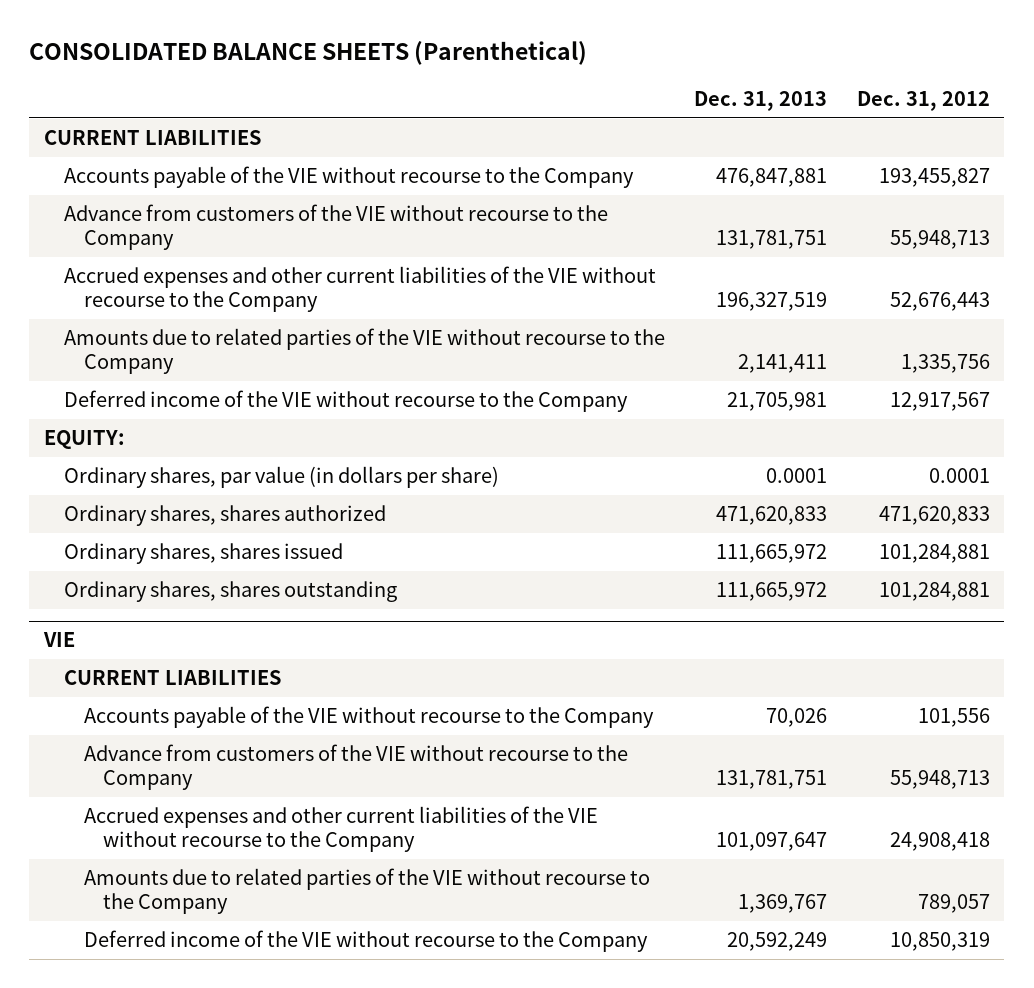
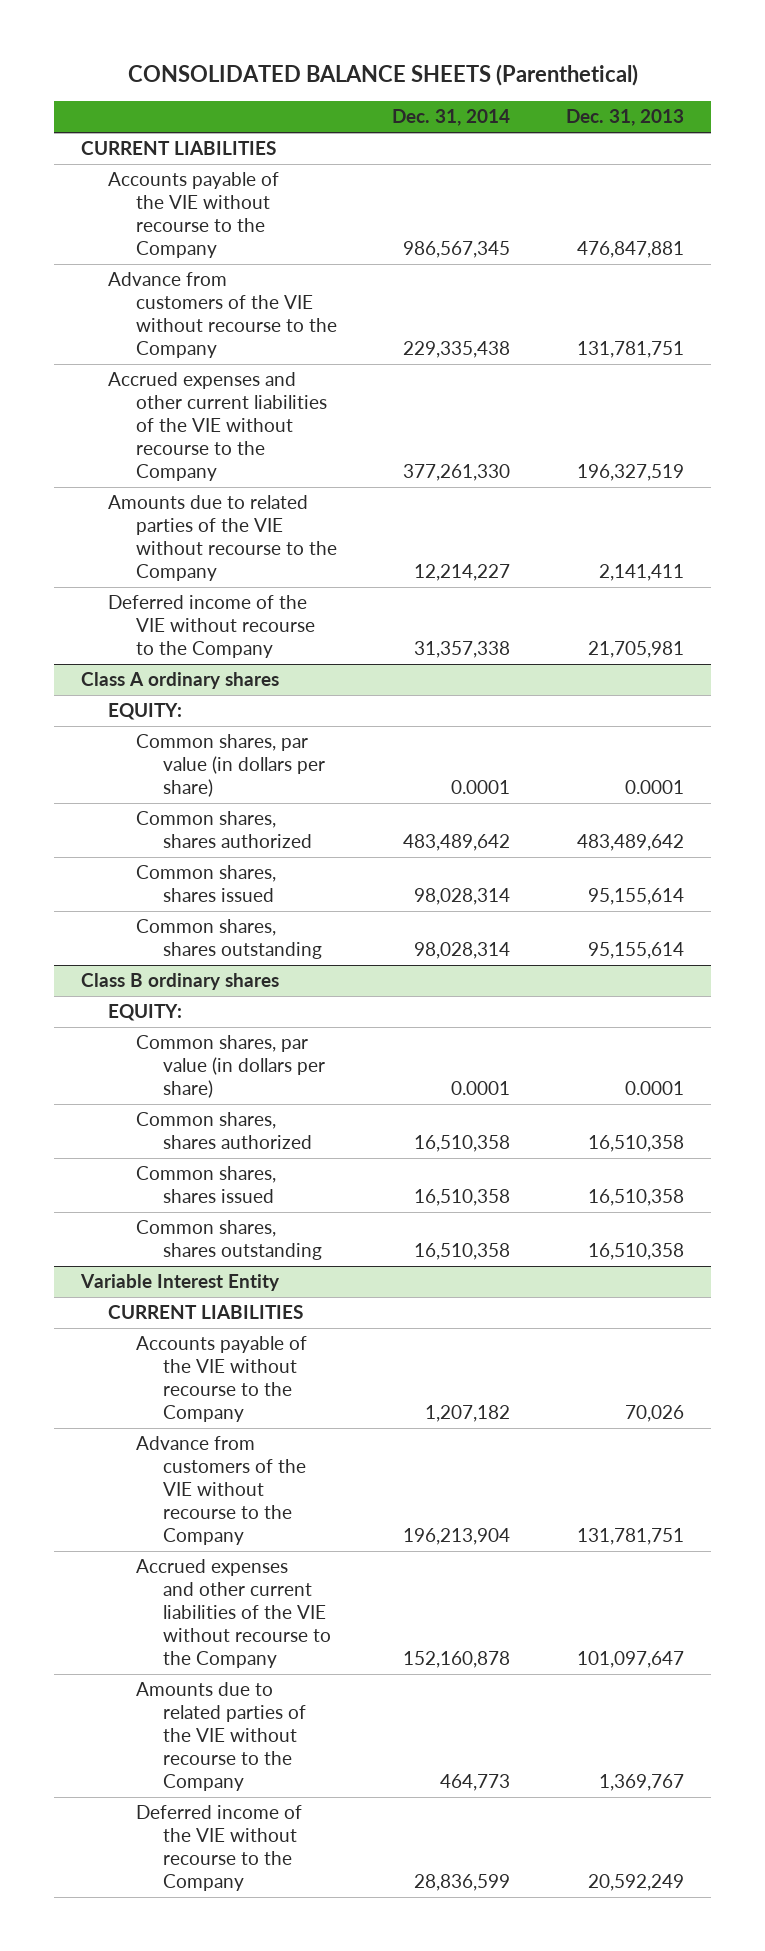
[856,91,990,112] Dec. 31, 2012 -> none
none -> [392,109,511,127] Dec. 31, 2014
none -> [81,672,280,690] Class A ordinary shares
[43,632,76,648] VIE -> none
[63,466,499,489] Ordinary shares, par value (in dollars per share) -> [135,734,325,798] Common shares, par value (in dollars per share)
[63,505,386,527] Ordinary shares, shares authorized -> [135,811,312,849] Common shares, shares authorized
[716,506,828,526] 471,620,833 -> [576,834,684,852] 483,489,642
[63,543,343,565] Ordinary shares, shares issued -> [135,865,276,903] Common shares, shares issued
[716,544,828,564] 111,665,972 -> [587,888,684,906] 95,155,614
[63,581,397,603] Ordinary shares, shares outstanding -> [135,919,322,960] Common shares, shares outstanding
[716,582,828,602] 111,665,972 -> [587,942,684,960] 95,155,614
none -> [81,973,280,991] Class B ordinary shares
none -> [108,1004,183,1022] EQUITY:
none -> [135,1035,325,1099] Common shares, par value (in dollars per share)
none -> [135,1112,312,1150] Common shares, shares authorized
none -> [135,1166,276,1204] Common shares, shares issued
none -> [135,1220,322,1261] Common shares, shares outstanding
none -> [80,1274,281,1292] Variable Interest Entity

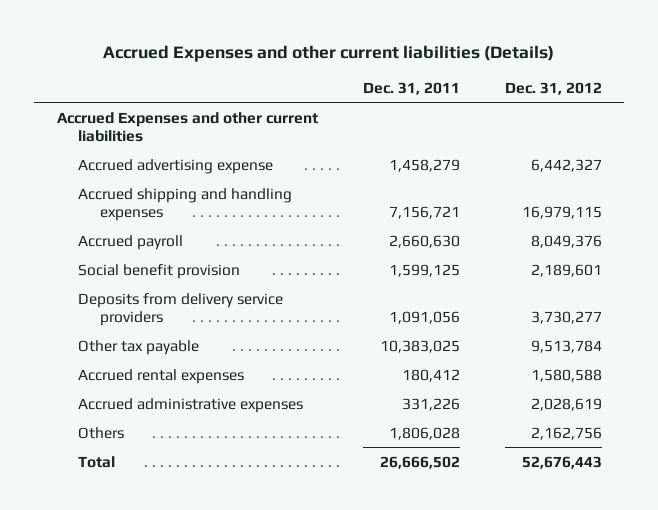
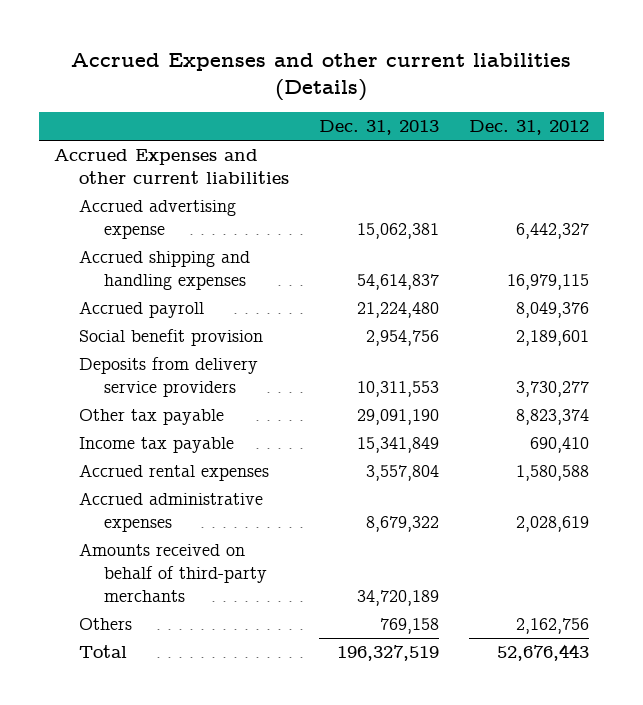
[362,81,460,95] Dec. 31, 2011 -> none
none -> [318,120,439,136] Dec. 31, 2013
[530,339,602,353] 9,513,784 -> [515,409,589,426] 8,823,374
none -> [78,437,234,454] Income tax payable
none -> [78,543,268,602] Amounts received on behalf of third-party merchants

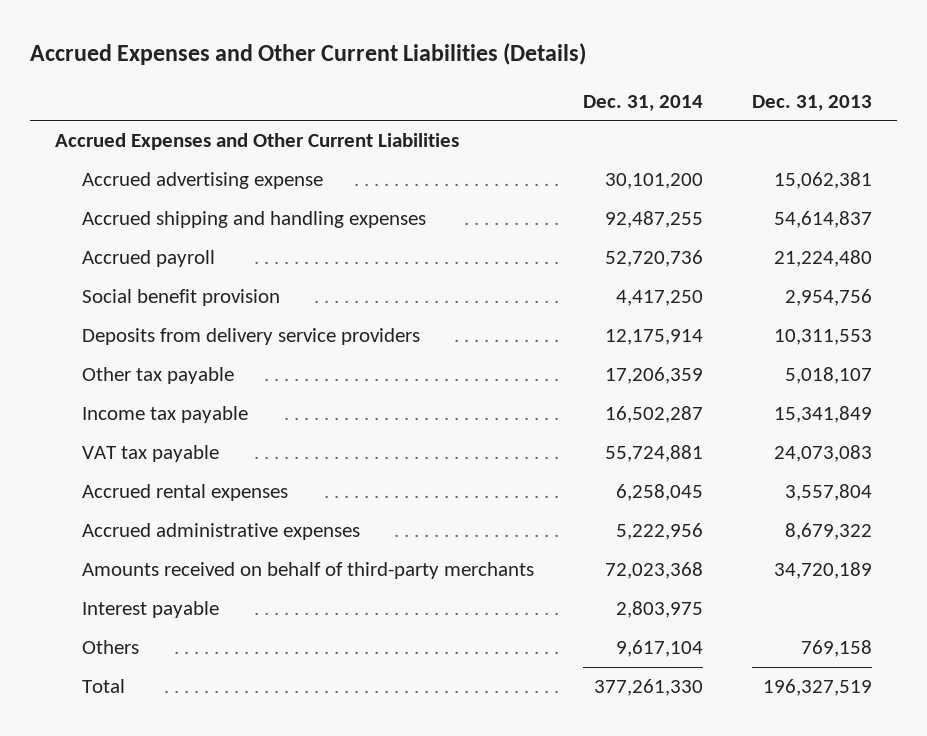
[71,52,572,102] Accrued Expenses and other current liabilities (Details) -> [29,43,586,66] Accrued Expenses and Other Current Liabilities (Details)
[468,120,589,136] Dec. 31, 2012 -> none
none -> [583,94,704,111] Dec. 31, 2014
[53,149,289,184] Accrued Expenses and other current liabilities -> [54,132,459,150] Accrued Expenses and Other Current Liabilities
[356,409,439,426] 29,091,190 -> [785,366,873,384] 5,018,107
none -> [82,444,220,462] VAT tax payable
none -> [82,600,220,618] Interest payable

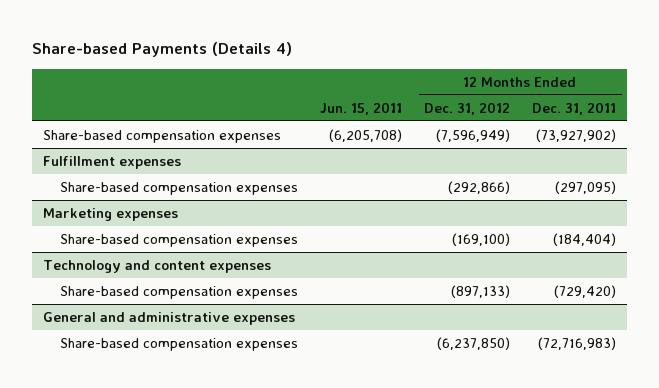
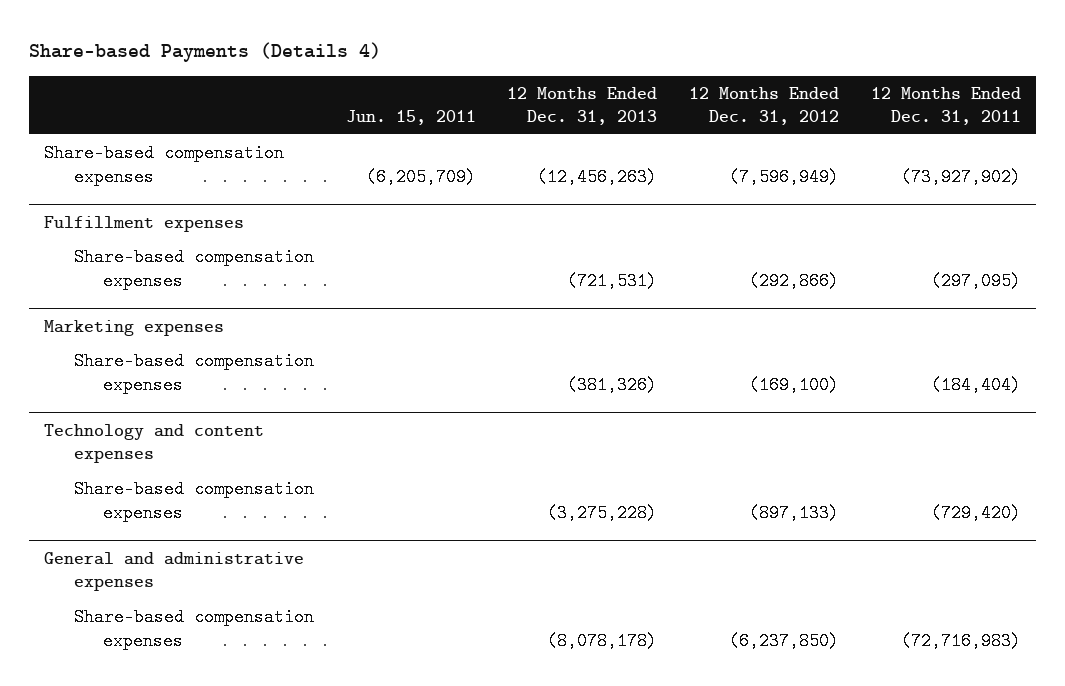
none -> [507,86,658,126] 12 Months Ended Dec. 31, 2013
[329,128,403,142] (6,205,708) -> [365,167,476,186] (6,205,709)

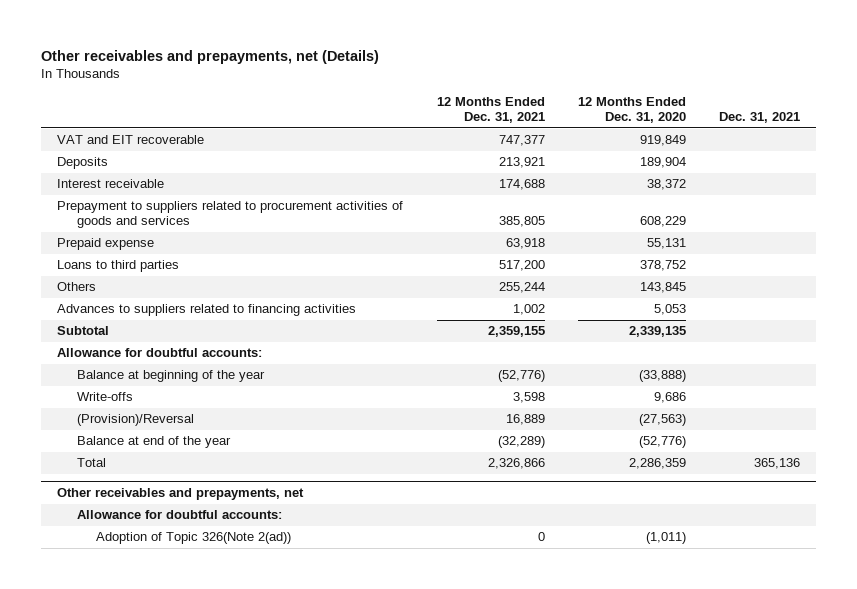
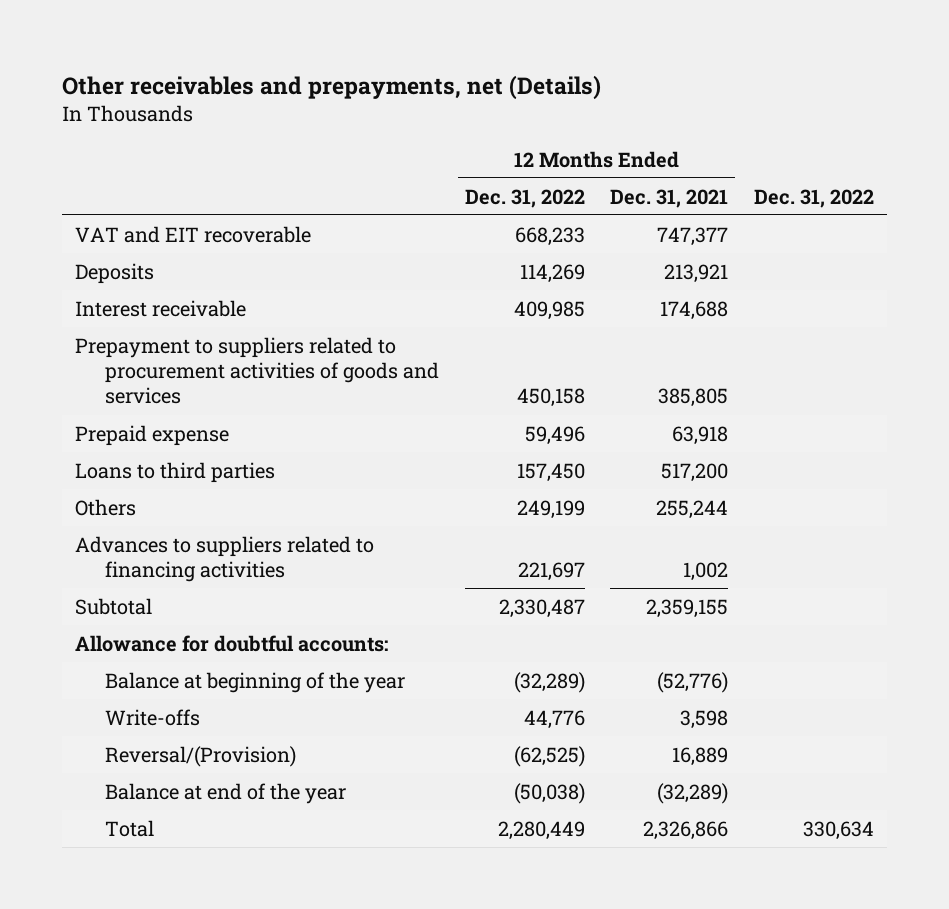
[577,97,686,124] 12 Months Ended Dec. 31, 2020 -> none
[718,112,800,124] Dec. 31, 2021 -> none
none -> [464,188,585,208] Dec. 31, 2022
none -> [754,188,875,208] Dec. 31, 2022
[76,414,194,427] (Provision)/Reversal -> [105,745,297,767] Reversal/(Provision)
[57,487,305,500] Other receivables and prepayments, net -> none
[76,510,282,520] Allowance for doubtful accounts: -> none
[96,532,292,545] Adoption of Topic 326(Note 2(ad)) -> none

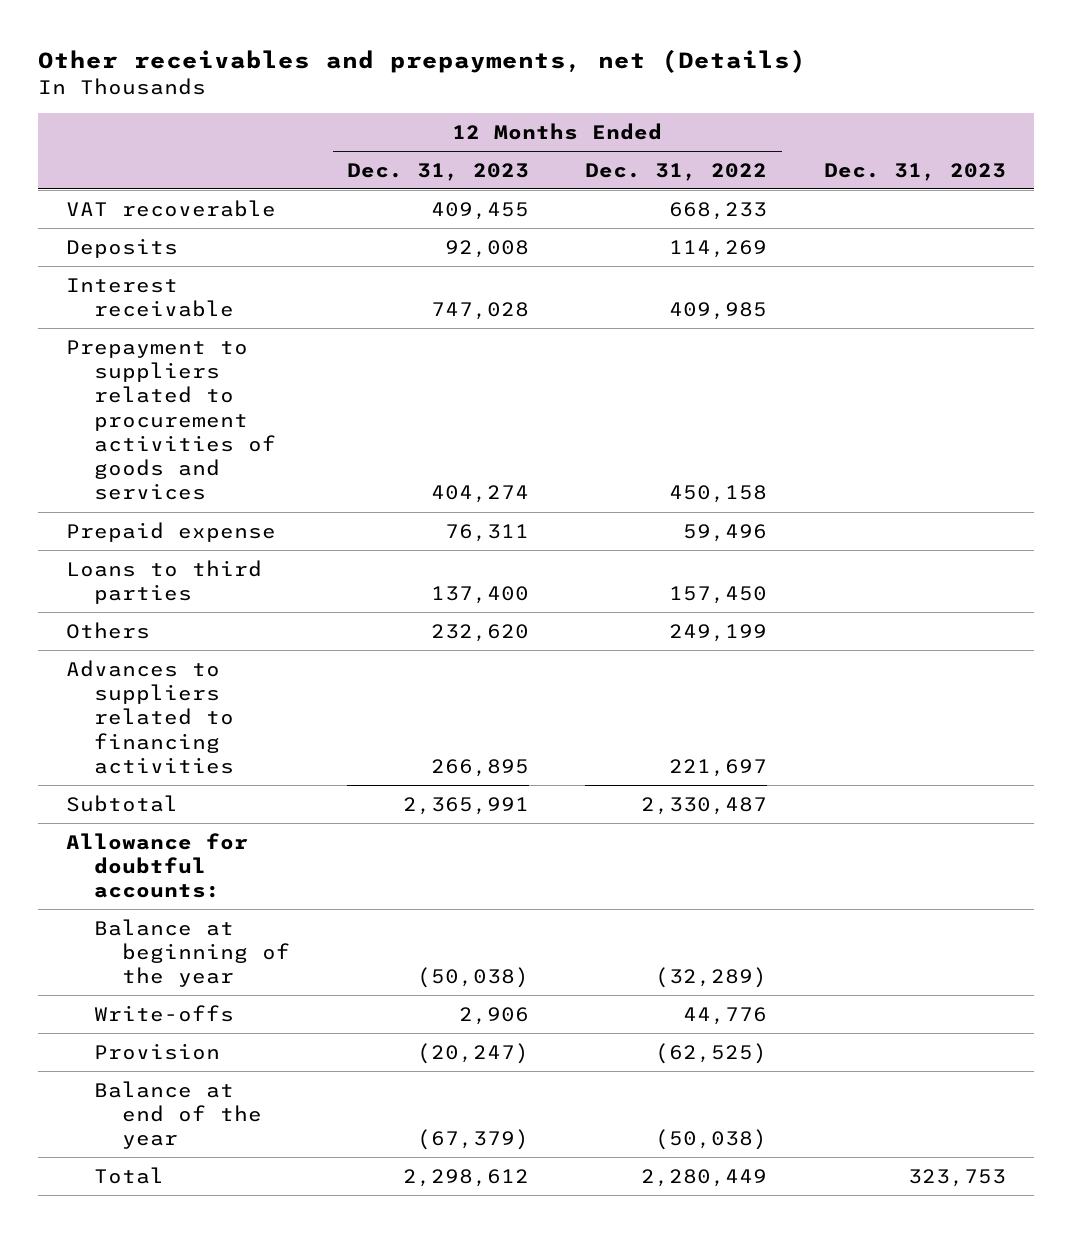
[610,188,729,208] Dec. 31, 2021 -> none
[754,188,875,208] Dec. 31, 2022 -> none
none -> [346,162,529,181] Dec. 31, 2023
none -> [823,162,1006,181] Dec. 31, 2023
[75,225,312,243] VAT and EIT recoverable -> [66,199,277,217] VAT recoverable
[105,745,297,767] Reversal/(Provision) -> [94,1042,221,1060] Provision

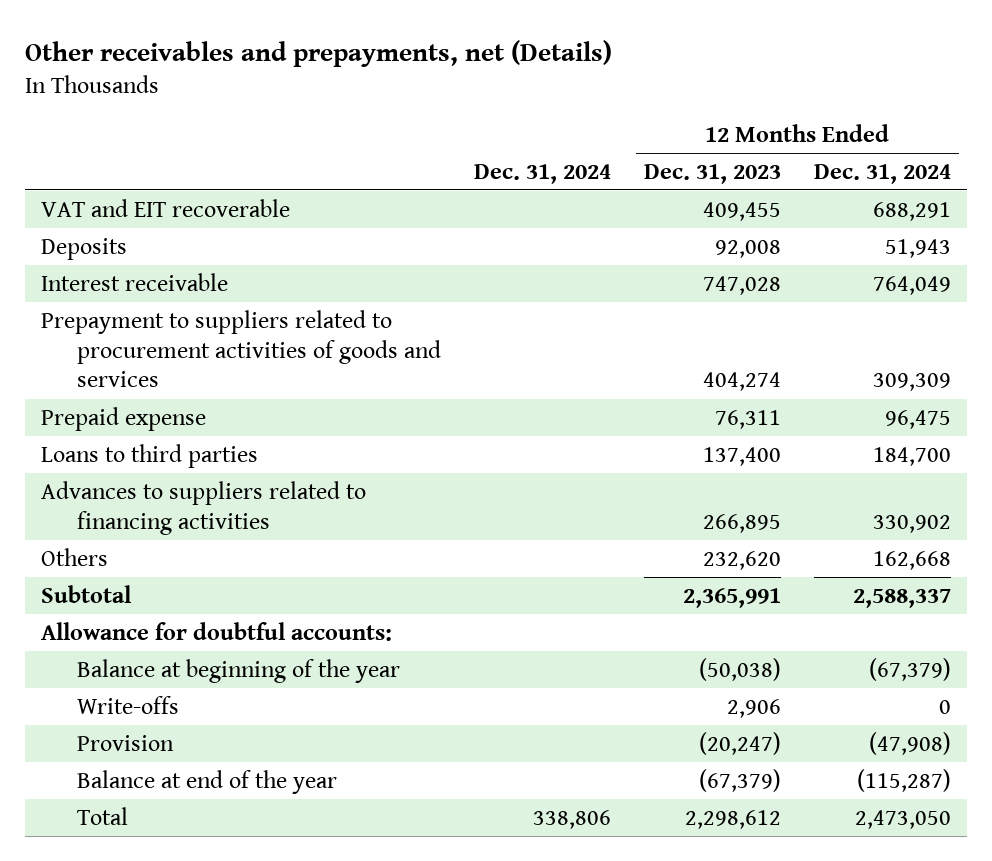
[585,162,768,181] Dec. 31, 2022 -> none
[823,162,1006,181] Dec. 31, 2023 -> none
none -> [473,163,611,184] Dec. 31, 2024
none -> [813,163,951,184] Dec. 31, 2024
[66,199,277,217] VAT recoverable -> [41,198,291,217] VAT and EIT recoverable
[66,621,151,639] Others -> [41,547,109,566] Others

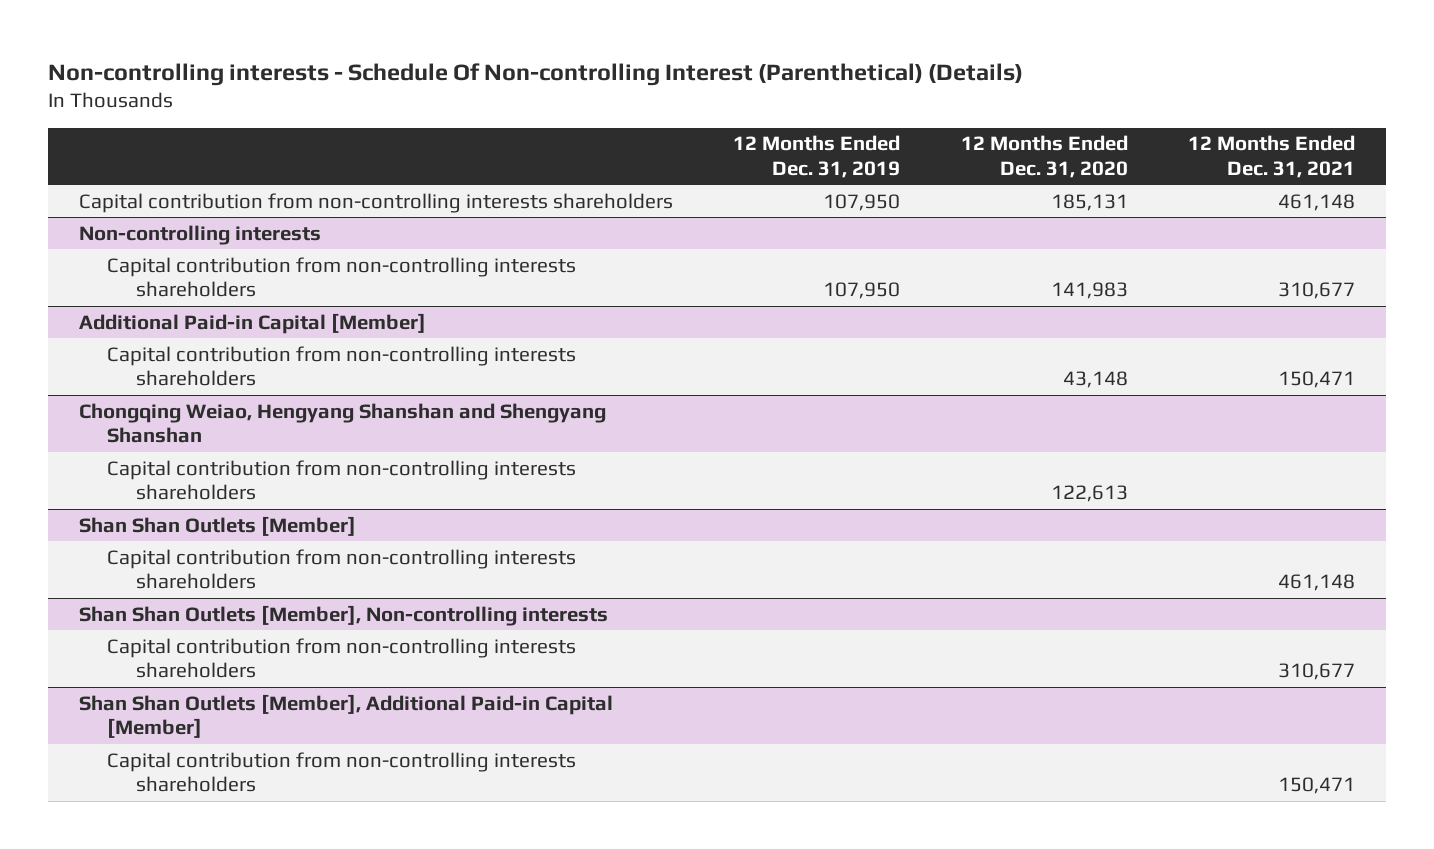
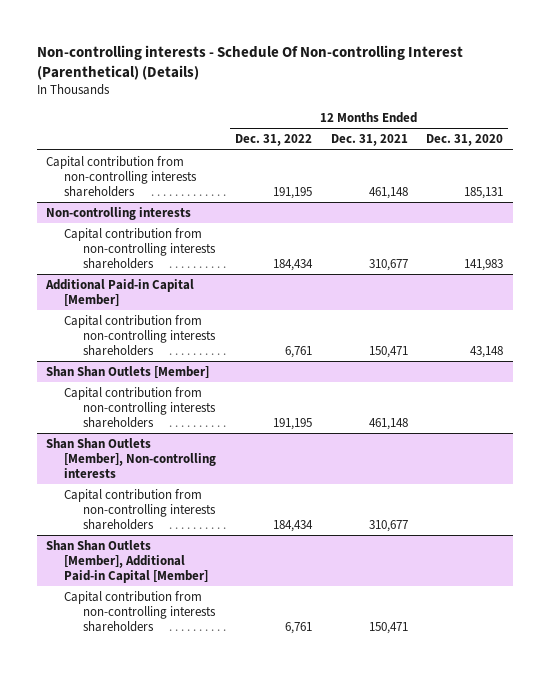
[733,135,901,179] 12 Months Ended Dec. 31, 2019 -> none
none -> [234,134,312,147] Dec. 31, 2022
[78,402,606,444] Chongqing Weiao, Hengyang Shanshan and Shengyang Shanshan -> none
[107,459,577,501] Capital contribution from non-controlling interests shareholders -> none

